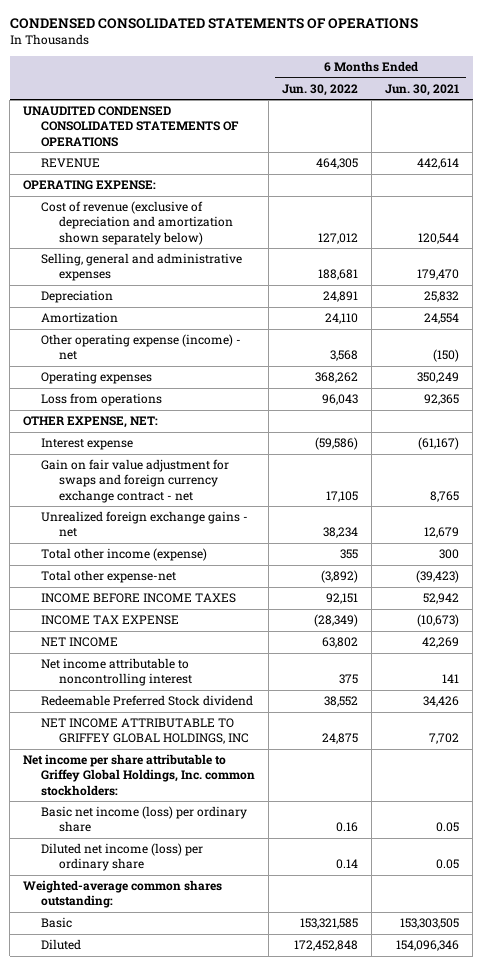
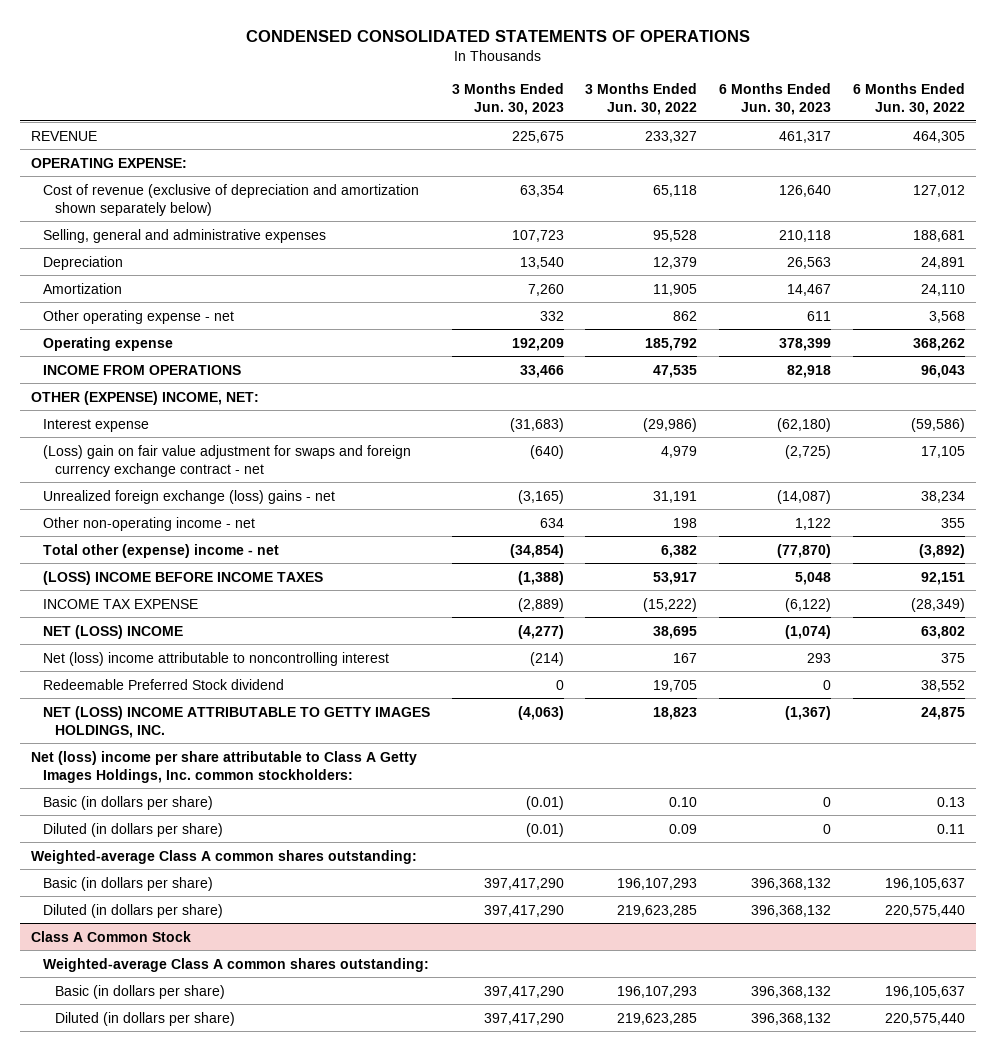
[385,83,460,96] Jun. 30, 2021 -> none
none -> [451,82,564,116] 3 Months Ended Jun. 30, 2023
none -> [585,82,698,116] 3 Months Ended Jun. 30, 2022
none -> [719,82,832,116] 6 Months Ended Jun. 30, 2023
[23,106,240,147] UNAUDITED CONDENSED CONSOLIDATED STATEMENTS OF OPERATIONS -> none
[41,334,242,361] Other operating expense (income) - net -> [43,309,235,324] Other operating expense - net
[41,371,153,385] Operating expenses -> [43,336,174,351] Operating expense
[41,393,163,407] Loss from operations -> [43,364,242,375] INCOME FROM OPERATIONS
[23,416,159,429] OTHER EXPENSE, NET: -> [31,390,260,405] OTHER (EXPENSE) INCOME, NET:
[41,459,230,503] Gain on fair value adjustment for swaps and foreign currency exchange contract - net -> [43,444,412,477] (Loss) gain on fair value adjustment for swaps and foreign currency exchange contract - net
[41,511,249,538] Unrealized foreign exchange gains - net -> [43,489,336,504] Unrealized foreign exchange (loss) gains - net
[41,548,208,562] Total other income (expense) -> [43,516,256,531] Other non-operating income - net
[41,570,177,584] Total other expense-net -> [43,543,280,558] Total other (expense) income - net
[41,593,237,604] INCOME BEFORE INCOME TAXES -> [43,570,324,585] (LOSS) INCOME BEFORE INCOME TAXES
[41,637,119,648] NET INCOME -> [43,624,184,639] NET (LOSS) INCOME
[41,658,193,687] Net income attributable to noncontrolling interest -> [43,651,390,666] Net (loss) income attributable to noncontrolling interest
[41,718,250,745] NET INCOME ATTRIBUTABLE TO GRIFFEY GLOBAL HOLDINGS, INC -> [43,705,431,738] NET (LOSS) INCOME ATTRIBUTABLE TO GETTY IMAGES HOLDINGS, INC.
[23,754,256,796] Net income per share attributable to Griffey Global Holdings, Inc. common stockholders: -> [31,750,418,783] Net (loss) income per share attributable to Class A Getty Images Holdings, Inc. common stockholders:
[41,806,248,833] Basic net income (loss) per ordinary share -> [43,795,214,810] Basic (in dollars per share)
[336,822,359,833] 0.16 -> [936,796,965,807] 0.13
[41,843,204,872] Diluted net income (loss) per ordinary share -> [43,822,224,837] Diluted (in dollars per share)
[336,859,359,870] 0.14 -> [936,823,965,834] 0.11
[23,880,223,909] Weighted-average common shares outstanding: -> [31,849,418,864] Weighted-average Class A common shares outstanding:
[41,917,73,929] Basic -> [43,876,214,891] Basic (in dollars per share)
[300,918,359,930] 153,321,585 -> [884,877,965,890] 196,105,637
[41,939,82,951] Diluted -> [43,903,224,918] Diluted (in dollars per share)
[294,940,359,952] 172,452,848 -> [884,904,965,917] 220,575,440
none -> [31,930,192,942] Class A Common Stock
none -> [43,957,430,972] Weighted-average Class A common shares outstanding:
none -> [54,984,225,999] Basic (in dollars per share)
none -> [54,1011,235,1026] Diluted (in dollars per share)

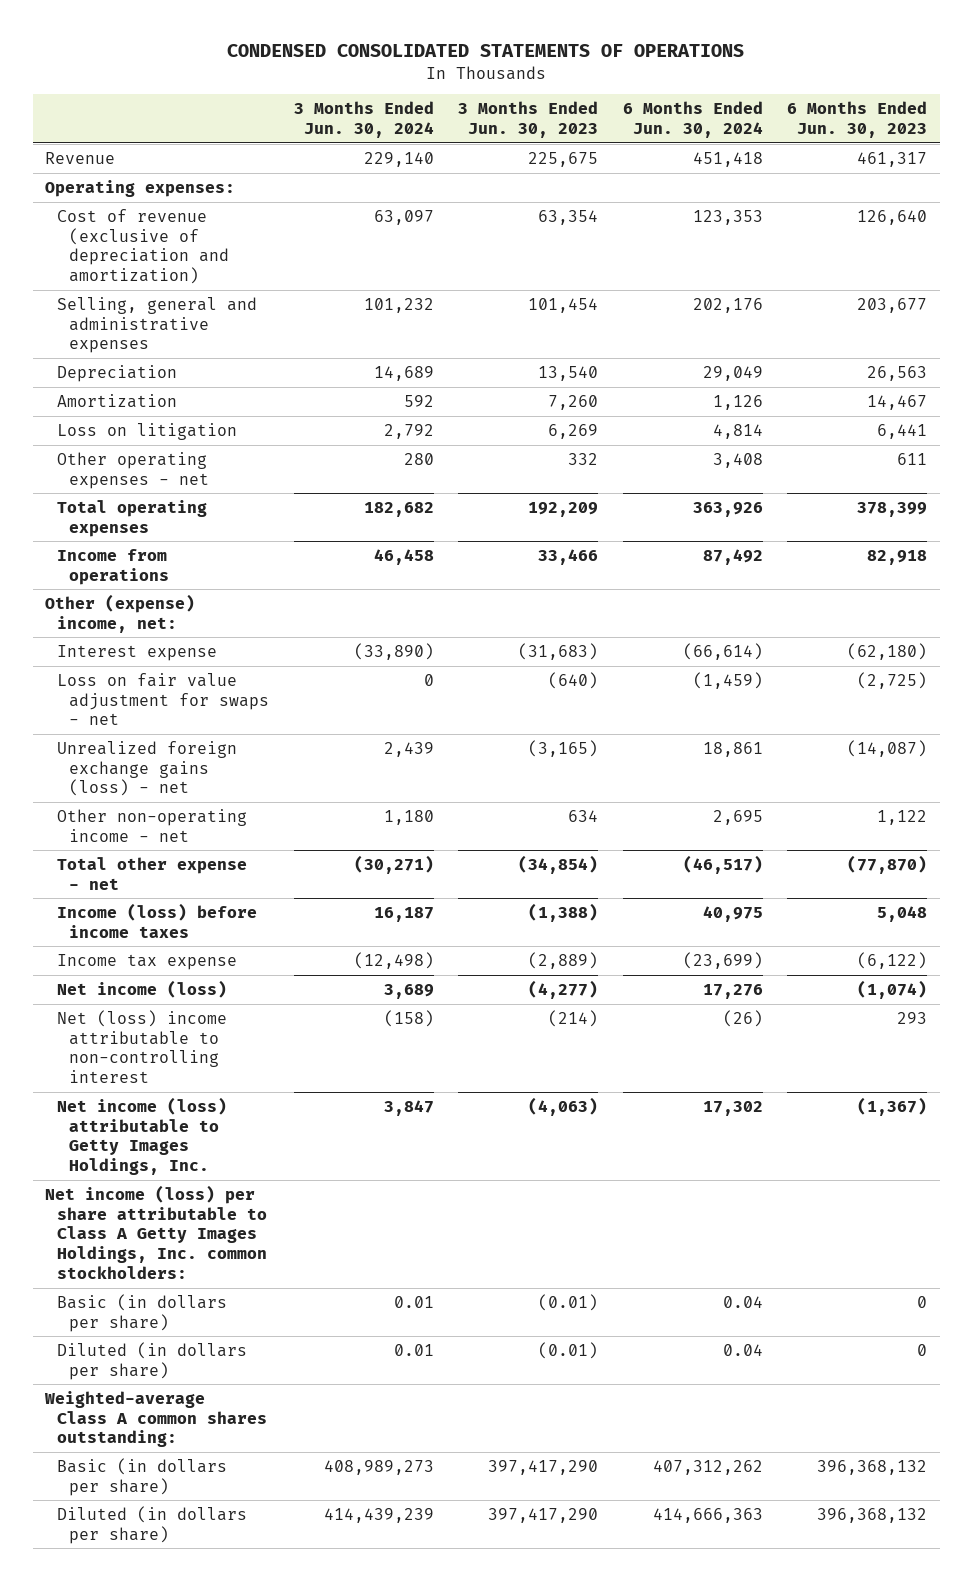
[585,82,698,116] 3 Months Ended Jun. 30, 2022 -> none
[852,82,965,116] 6 Months Ended Jun. 30, 2022 -> none
none -> [293,101,434,138] 3 Months Ended Jun. 30, 2024
none -> [622,101,763,138] 6 Months Ended Jun. 30, 2024
[31,130,98,141] REVENUE -> [45,151,116,164] Revenue
[31,157,188,168] OPERATING EXPENSE: -> [45,179,236,197] Operating expenses:
[43,183,420,216] Cost of revenue (exclusive of depreciation and amortization shown separately below) -> [56,208,229,285] Cost of revenue (exclusive of depreciation and amortization)
[511,229,564,242] 107,723 -> [528,297,599,313] 101,454
[779,229,832,242] 210,118 -> [857,297,928,313] 203,677
none -> [56,422,237,440] Loss on litigation
[43,309,235,324] Other operating expense - net -> [56,451,209,489] Other operating expenses - net
[43,336,174,351] Operating expense -> [56,499,207,537] Total operating expenses
[43,364,242,375] INCOME FROM OPERATIONS -> [56,548,169,585] Income from operations
[31,390,260,405] OTHER (EXPENSE) INCOME, NET: -> [45,593,196,633] Other (expense) income, net:
[43,444,412,477] (Loss) gain on fair value adjustment for swaps and foreign currency exchange contract - net -> [56,672,269,726] Loss on fair value adjustment for swaps - net
[43,489,336,504] Unrealized foreign exchange (loss) gains - net -> [56,740,237,797] Unrealized foreign exchange gains (loss) - net
[43,678,285,690] Redeemable Preferred Stock dividend -> none
[43,543,280,558] Total other (expense) income - net -> [56,856,247,890] Total other expense - net
[43,570,324,585] (LOSS) INCOME BEFORE INCOME TAXES -> [56,902,257,938] Income (loss) before income taxes
[43,598,199,609] INCOME TAX EXPENSE -> [56,953,237,970] Income tax expense
[43,624,184,639] NET (LOSS) INCOME -> [56,979,227,998] Net income (loss)
[43,651,390,666] Net (loss) income attributable to noncontrolling interest -> [56,1009,227,1084] Net (loss) income attributable to non-controlling interest
[43,705,431,738] NET (LOSS) INCOME ATTRIBUTABLE TO GETTY IMAGES HOLDINGS, INC. -> [56,1096,227,1176] Net income (loss) attributable to Getty Images Holdings, Inc.
[31,750,418,783] Net (loss) income per share attributable to Class A Getty Images Holdings, Inc. common stockholders: -> [45,1184,267,1280] Net income (loss) per share attributable to Class A Getty Images Holdings, Inc. common stockholders:
[31,930,192,942] Class A Common Stock -> none
[43,957,430,972] Weighted-average Class A common shares outstanding: -> none
[54,984,225,999] Basic (in dollars per share) -> none
[54,1011,235,1026] Diluted (in dollars per share) -> none

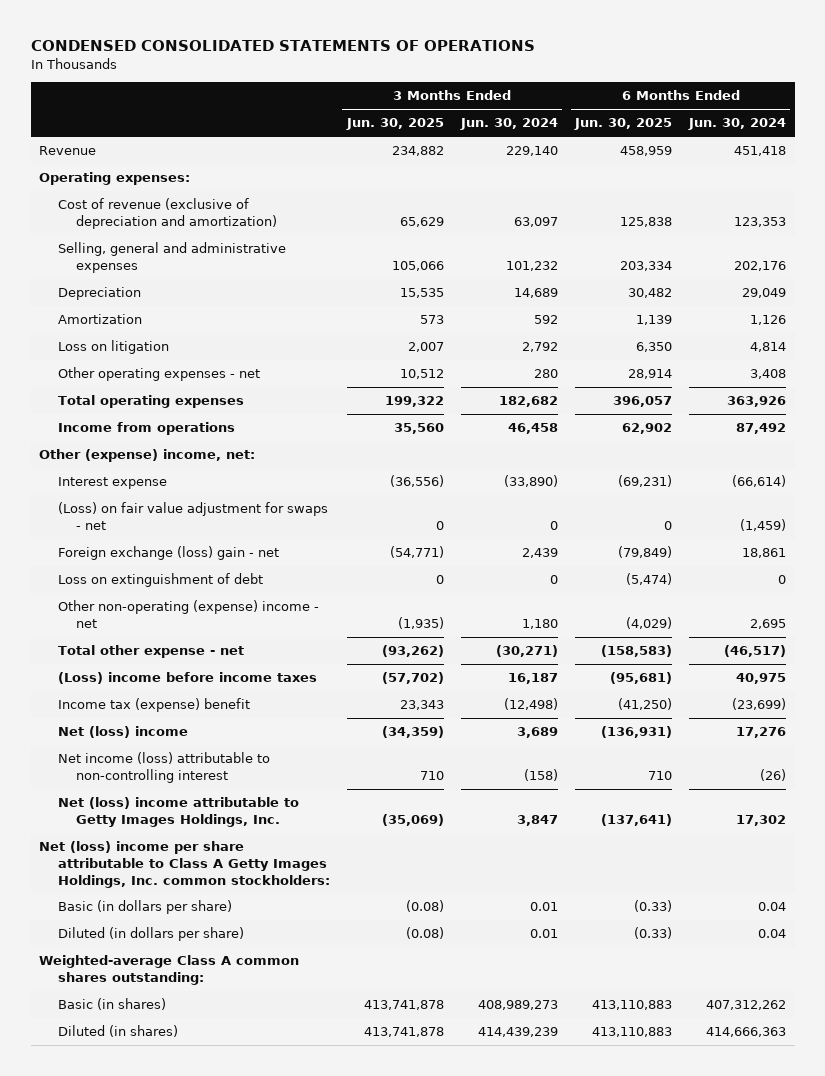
[458,101,599,138] 3 Months Ended Jun. 30, 2023 -> none
[787,101,928,138] 6 Months Ended Jun. 30, 2023 -> none
none -> [345,118,444,131] Jun. 30, 2025
none -> [574,118,673,131] Jun. 30, 2025
[56,672,269,726] Loss on fair value adjustment for swaps - net -> [57,502,328,530] (Loss) on fair value adjustment for swaps - net
[56,740,237,797] Unrealized foreign exchange gains (loss) - net -> [57,546,279,561] Foreign exchange (loss) gain - net
none -> [57,573,263,588] Loss on extinguishment of debt
[56,808,247,842] Other non-operating income - net -> [57,600,319,628] Other non-operating (expense) income - net
[56,902,257,938] Income (loss) before income taxes -> [57,672,317,685] (Loss) income before income taxes
[56,953,237,970] Income tax expense -> [57,698,250,713] Income tax (expense) benefit
[56,979,227,998] Net income (loss) -> [57,726,188,739] Net (loss) income
[56,1009,227,1084] Net (loss) income attributable to non-controlling interest -> [57,752,270,783] Net income (loss) attributable to non-controlling interest
[56,1096,227,1176] Net income (loss) attributable to Getty Images Holdings, Inc. -> [57,797,299,827] Net (loss) income attributable to Getty Images Holdings, Inc.
[45,1184,267,1280] Net income (loss) per share attributable to Class A Getty Images Holdings, Inc. common stockholders: -> [39,841,330,888] Net (loss) income per share attributable to Class A Getty Images Holdings, Inc. common stockholders:
[56,1457,227,1496] Basic (in dollars per share) -> [57,998,166,1011] Basic (in shares)
[56,1505,247,1544] Diluted (in dollars per share) -> [57,1025,178,1038] Diluted (in shares)

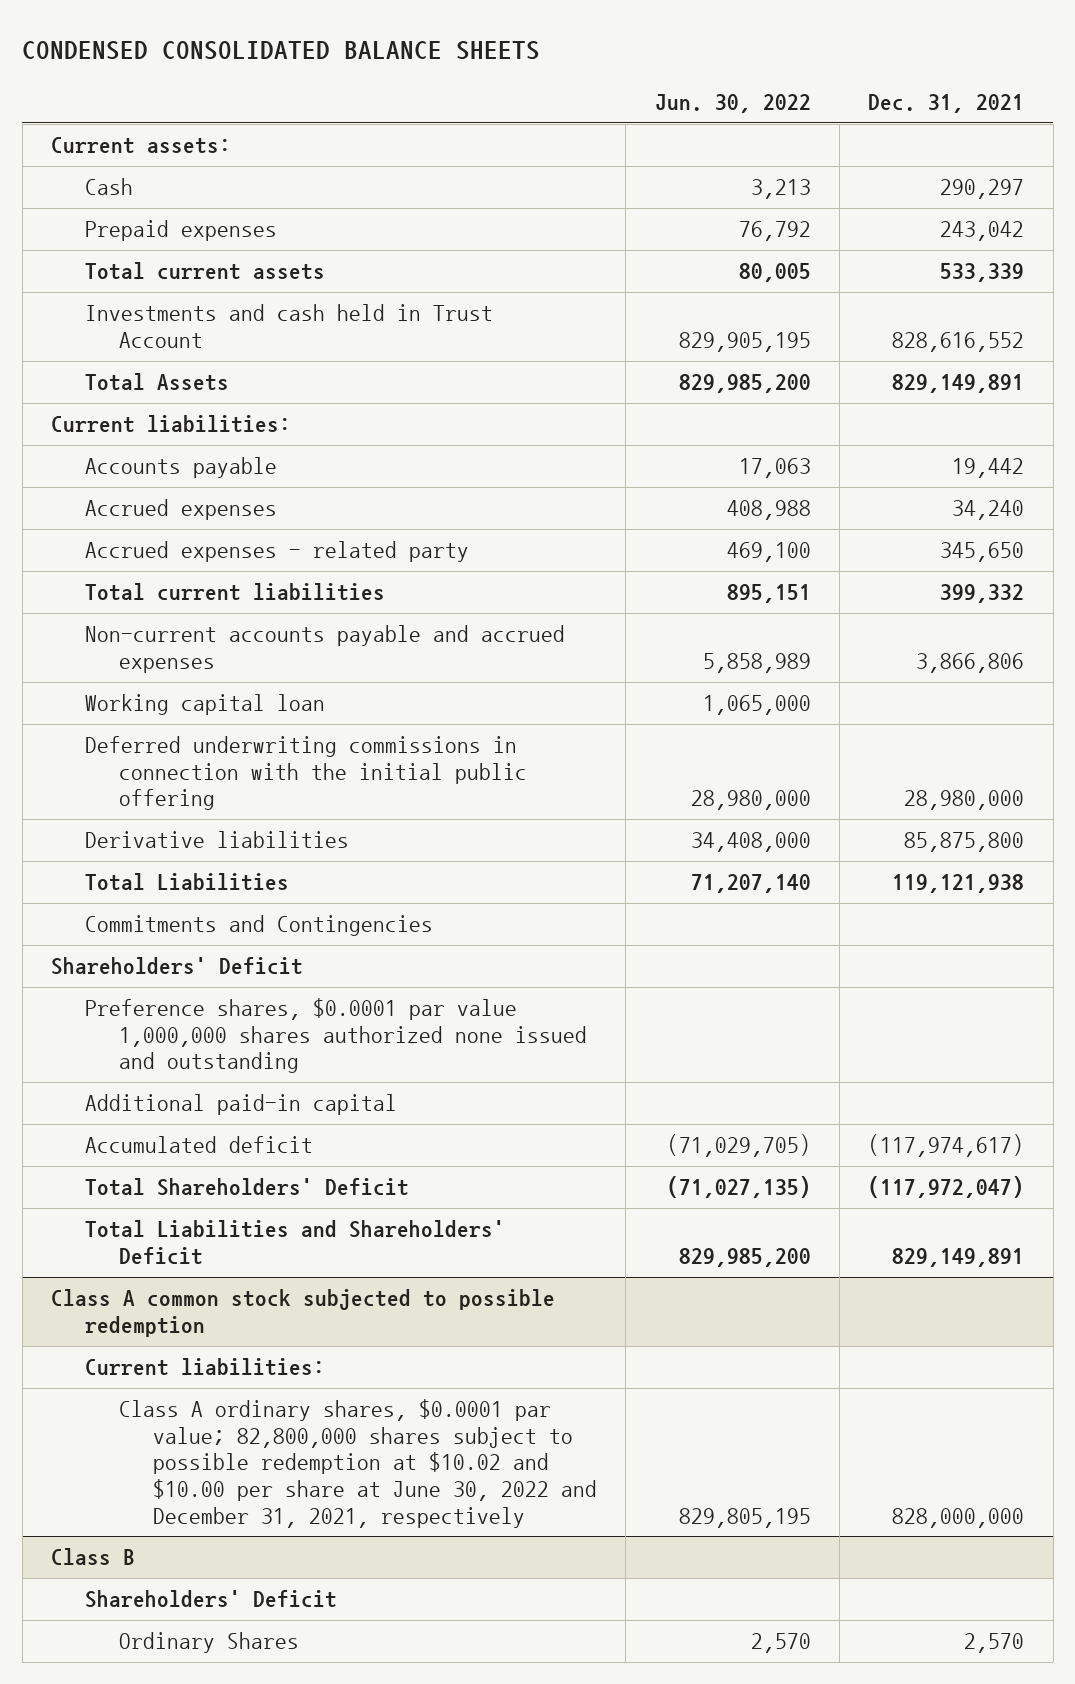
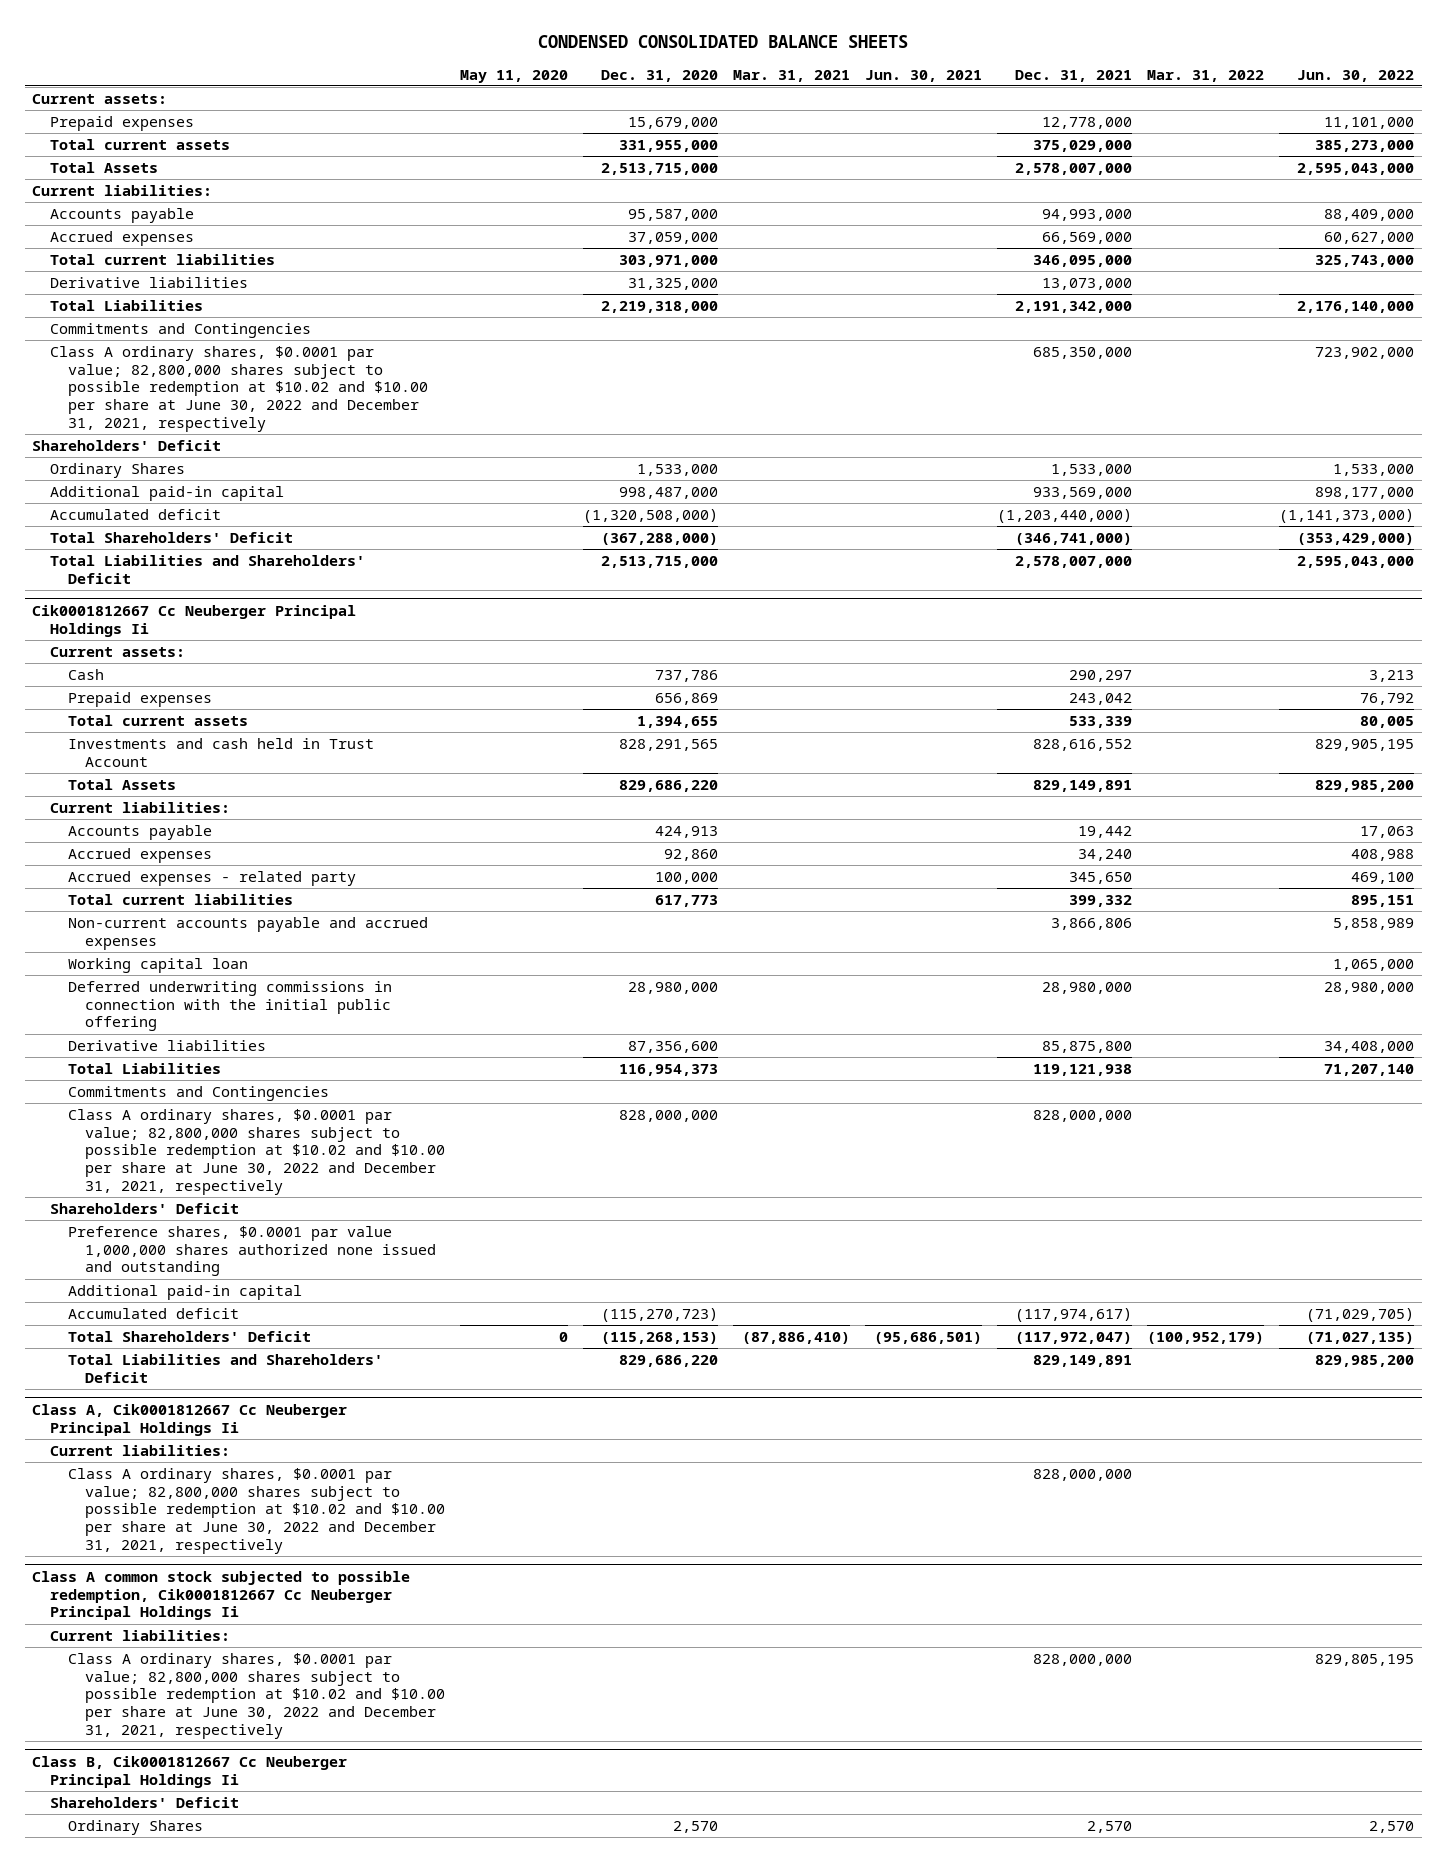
none -> [460,69,569,83] May 11, 2020
none -> [601,69,719,82] Dec. 31, 2020
none -> [733,69,851,82] Mar. 31, 2021
none -> [865,69,983,82] Jun. 30, 2021
none -> [1147,69,1265,82] Mar. 31, 2022
none -> [49,115,194,131] Prepaid expenses
none -> [49,138,230,150] Total current assets
none -> [49,161,158,173] Total Assets
none -> [32,184,213,196] Current liabilities:
none -> [49,207,194,223] Accounts payable
none -> [49,230,194,246] Accrued expenses
none -> [49,253,275,265] Total current liabilities
none -> [49,276,248,288] Derivative liabilities
none -> [49,299,203,311] Total Liabilities
none -> [49,322,311,338] Commitments and Contingencies
none -> [49,345,428,433] Class A ordinary shares, $0.0001 par value; 82,800,000 shares subject to possible redemption at $10.02 and $10.00 per share at June 30, 2022 and December 31, 2021, respectively
none -> [32,439,222,451] Shareholders' Deficit
none -> [49,462,185,478] Ordinary Shares
none -> [49,485,284,501] Additional paid-in capital
none -> [49,508,221,520] Accumulated deficit
none -> [49,531,293,543] Total Shareholders' Deficit
none -> [49,554,365,584] Total Liabilities and Shareholders' Deficit
none -> [32,604,357,637] Cik0001812667 Cc Neuberger Principal Holdings Ii
none -> [49,646,185,657] Current assets:
none -> [67,1108,446,1196] Class A ordinary shares, $0.0001 par value; 82,800,000 shares subject to possible redemption at $10.02 and $10.00 per share at June 30, 2022 and December 31, 2021, respectively
[50,1289,555,1337] Class A common stock subjected to possible redemption -> none
none -> [32,1403,348,1436] Class A, Cik0001812667 Cc Neuberger Principal Holdings Ii
none -> [67,1467,446,1555] Class A ordinary shares, $0.0001 par value; 82,800,000 shares subject to possible redemption at $10.02 and $10.00 per share at June 30, 2022 and December 31, 2021, respectively
none -> [32,1570,411,1621] Class A common stock subjected to possible redemption, Cik0001812667 Cc Neuberger Principal Holdings Ii
none -> [49,1629,230,1641] Current liabilities:
[50,1548,135,1566] Class B -> none
none -> [32,1755,348,1788] Class B, Cik0001812667 Cc Neuberger Principal Holdings Ii

